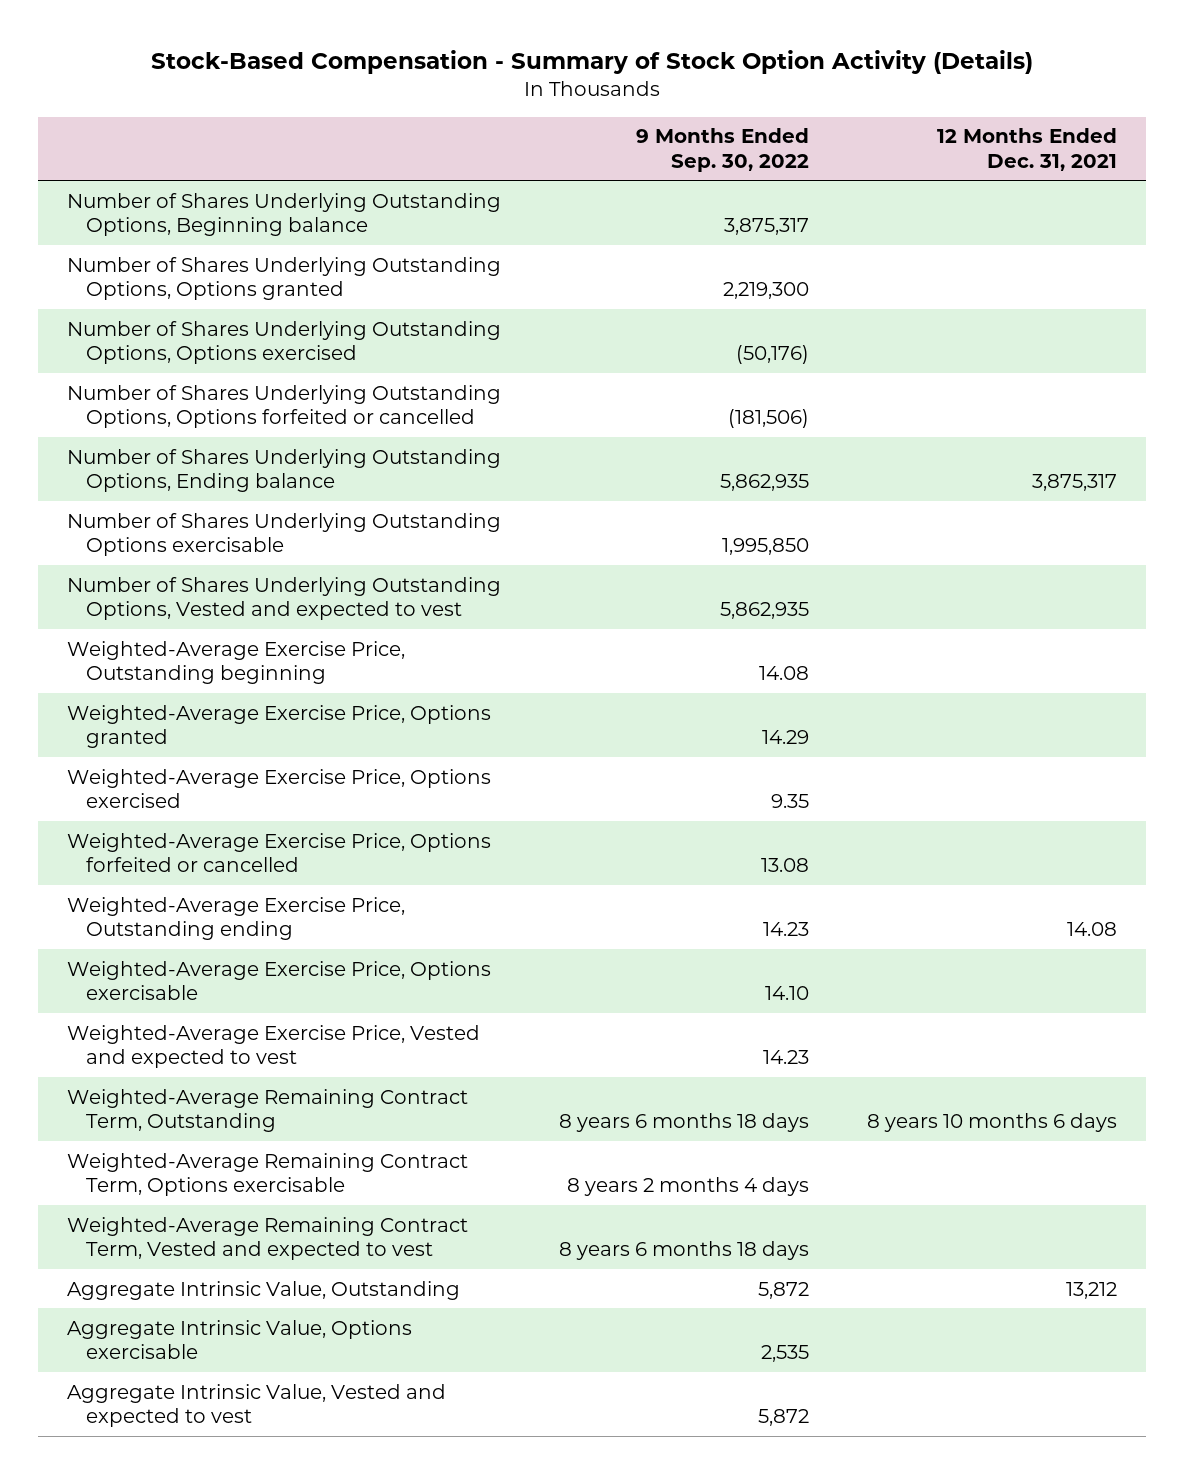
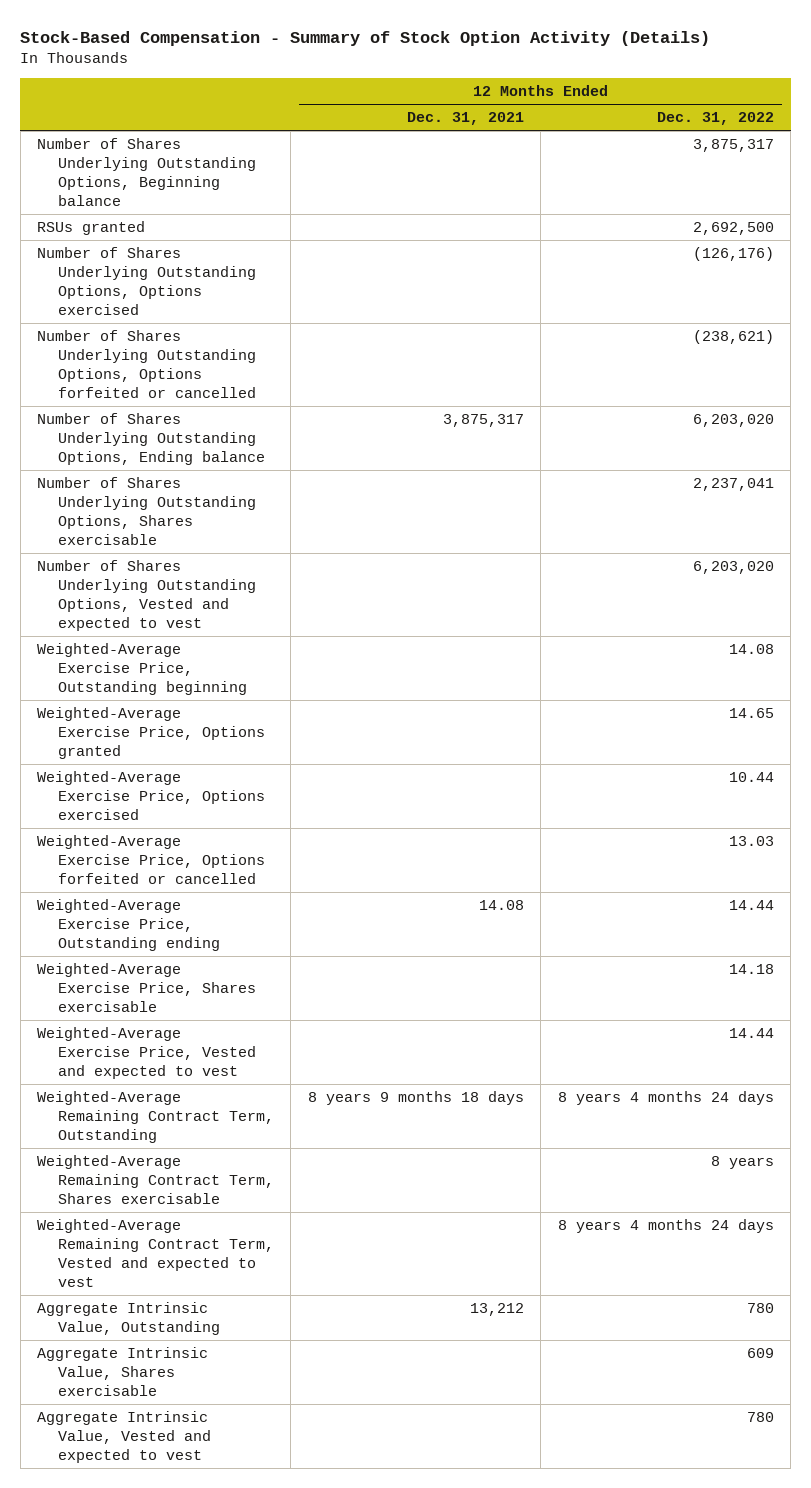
[636,128,810,172] 9 Months Ended Sep. 30, 2022 -> none
none -> [656,112,774,126] Dec. 31, 2022
[67,256,502,301] Number of Shares Underlying Outstanding Options, Options granted -> [37,220,146,235] RSUs granted
[67,512,502,557] Number of Shares Underlying Outstanding Options exercisable -> [37,476,256,546] Number of Shares Underlying Outstanding Options, Shares exercisable
[67,960,492,1001] Weighted-Average Exercise Price, Options exercisable -> [37,962,256,1012] Weighted-Average Exercise Price, Shares exercisable
[867,1113,1118,1133] 8 years 10 months 6 days -> [307,1090,524,1105] 8 years 9 months 18 days
[67,1152,469,1197] Weighted-Average Remaining Contract Term, Options exercisable -> [37,1154,274,1204] Weighted-Average Remaining Contract Term, Shares exercisable
[67,1319,413,1360] Aggregate Intrinsic Value, Options exercisable -> [37,1346,209,1396] Aggregate Intrinsic Value, Shares exercisable

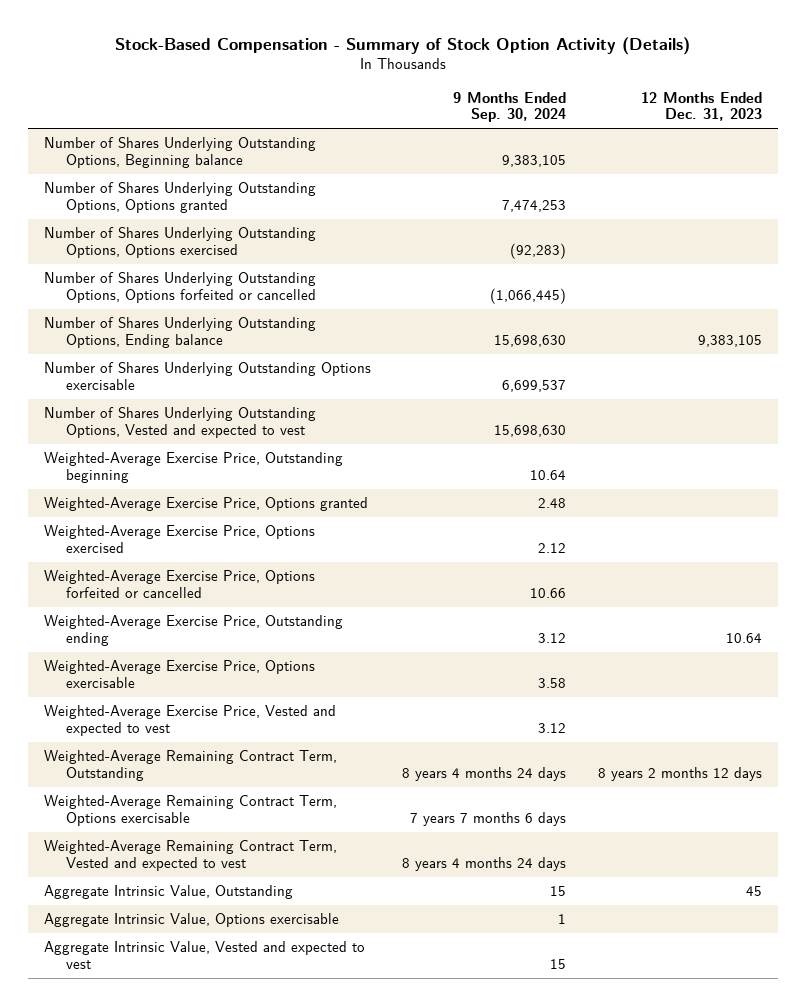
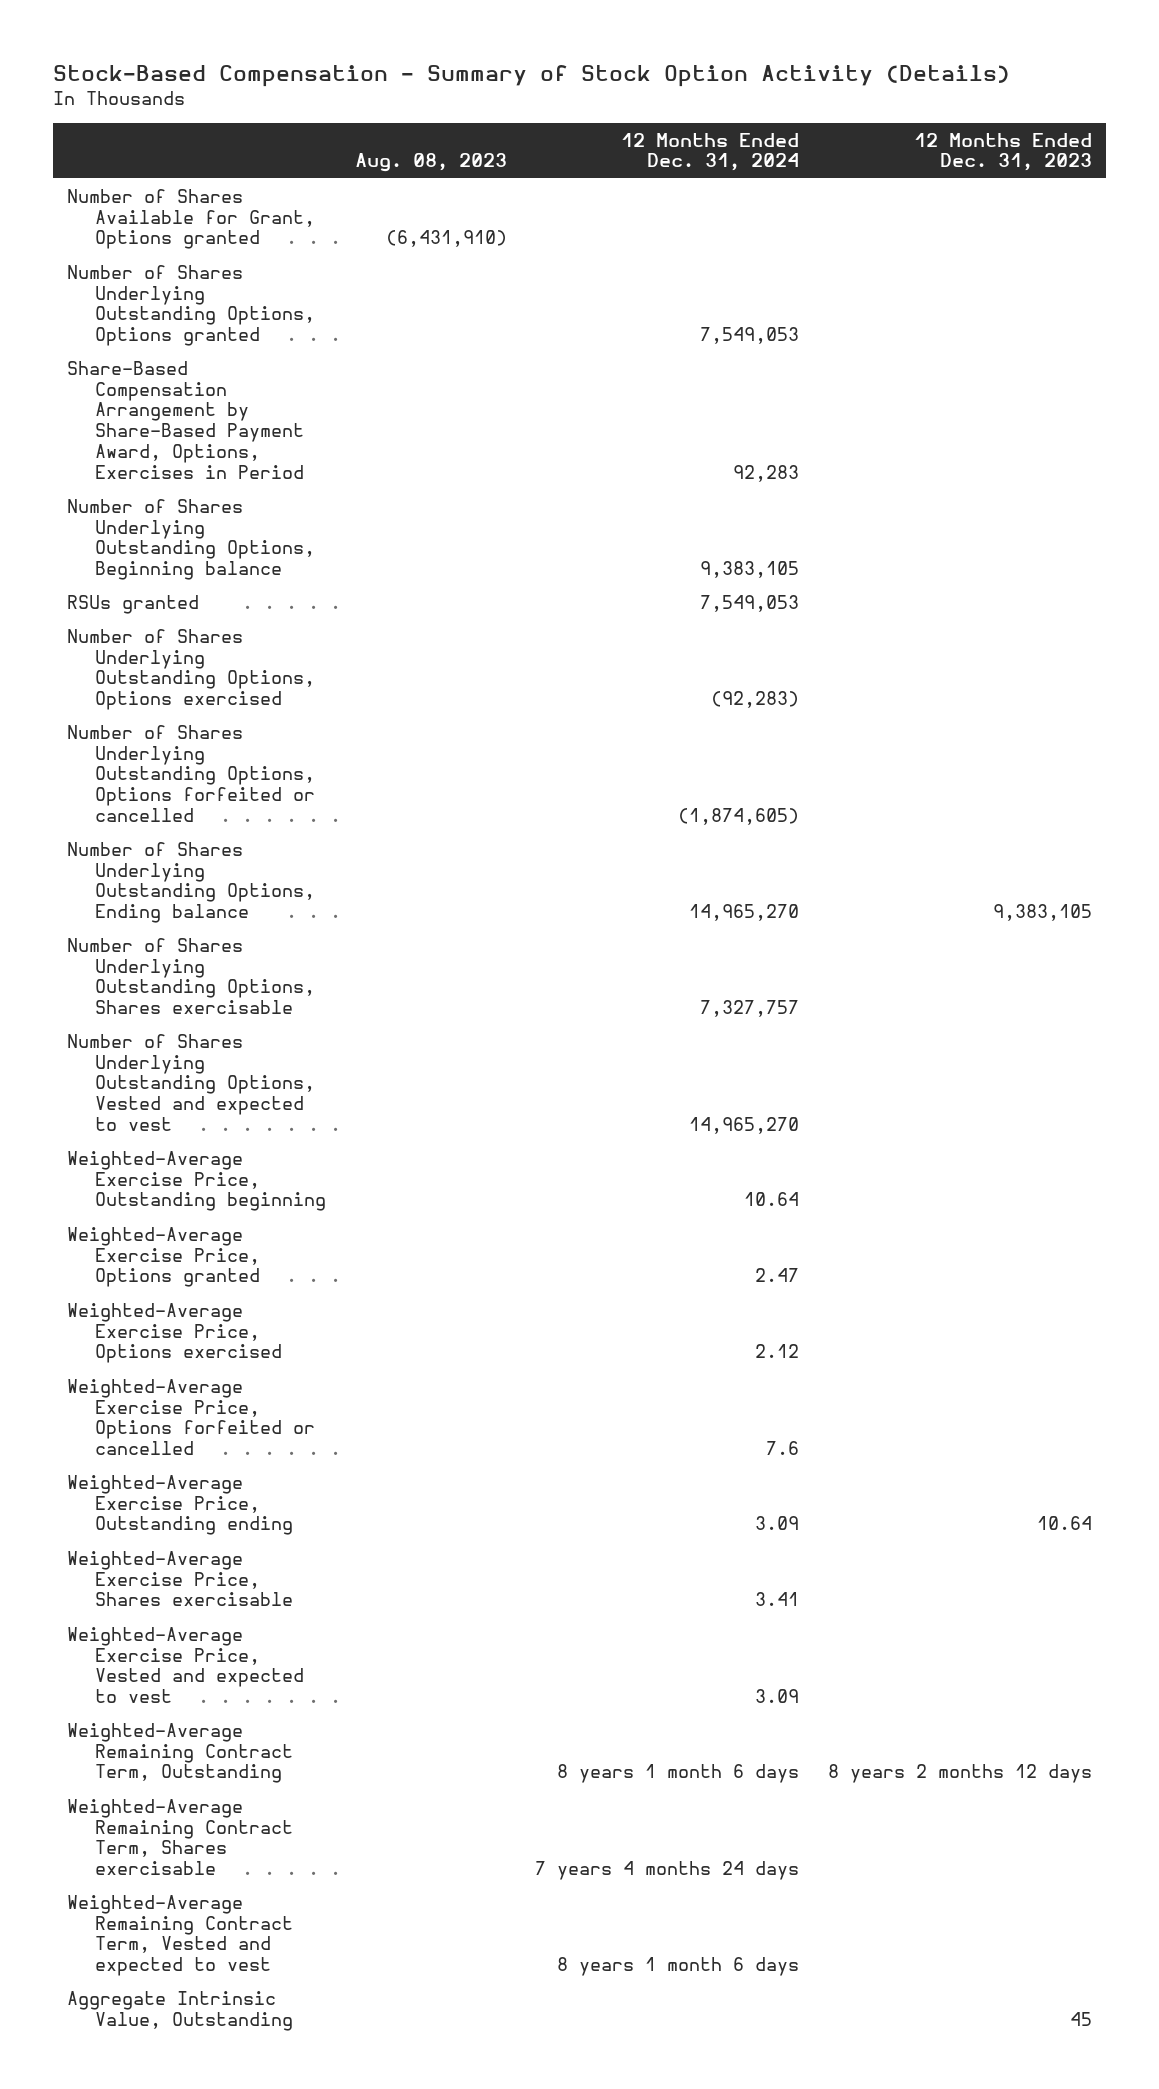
[453,91,567,123] 9 Months Ended Sep. 30, 2024 -> none
none -> [354,153,507,173] Aug. 08, 2023
none -> [621,132,800,172] 12 Months Ended Dec. 31, 2024
none -> [67,188,316,250] Number of Shares Available for Grant, Options granted
none -> [67,360,305,479] Share-Based Compensation Arrangement by Share-Based Payment Award, Options, Exercises in Period
[43,137,316,168] Number of Shares Underlying Outstanding Options, Beginning balance -> [67,498,316,581] Number of Shares Underlying Outstanding Options, Beginning balance
none -> [67,594,200,614] RSUs granted
[43,362,371,390] Number of Shares Underlying Outstanding Options exercisable -> [67,937,316,1015] Number of Shares Underlying Outstanding Options, Shares exercisable
[43,660,315,688] Weighted-Average Exercise Price, Options exercisable -> [67,1550,294,1607] Weighted-Average Exercise Price, Shares exercisable
[43,795,337,826] Weighted-Average Remaining Contract Term, Options exercisable -> [67,1798,294,1876] Weighted-Average Remaining Contract Term, Shares exercisable
[43,913,339,928] Aggregate Intrinsic Value, Options exercisable -> none
[43,941,365,969] Aggregate Intrinsic Value, Vested and expected to vest -> none

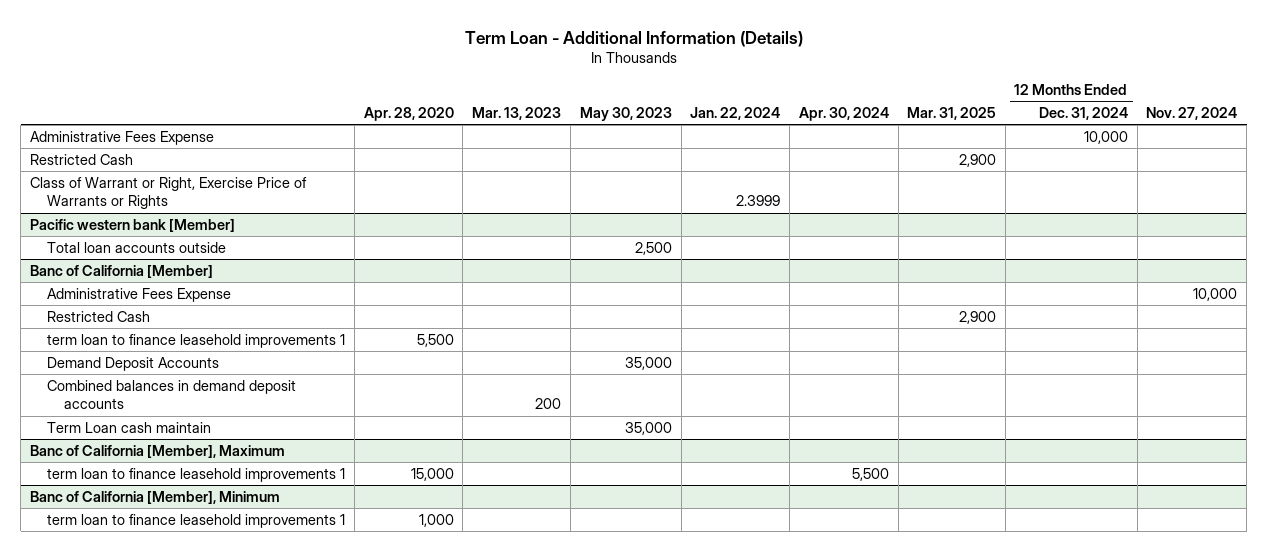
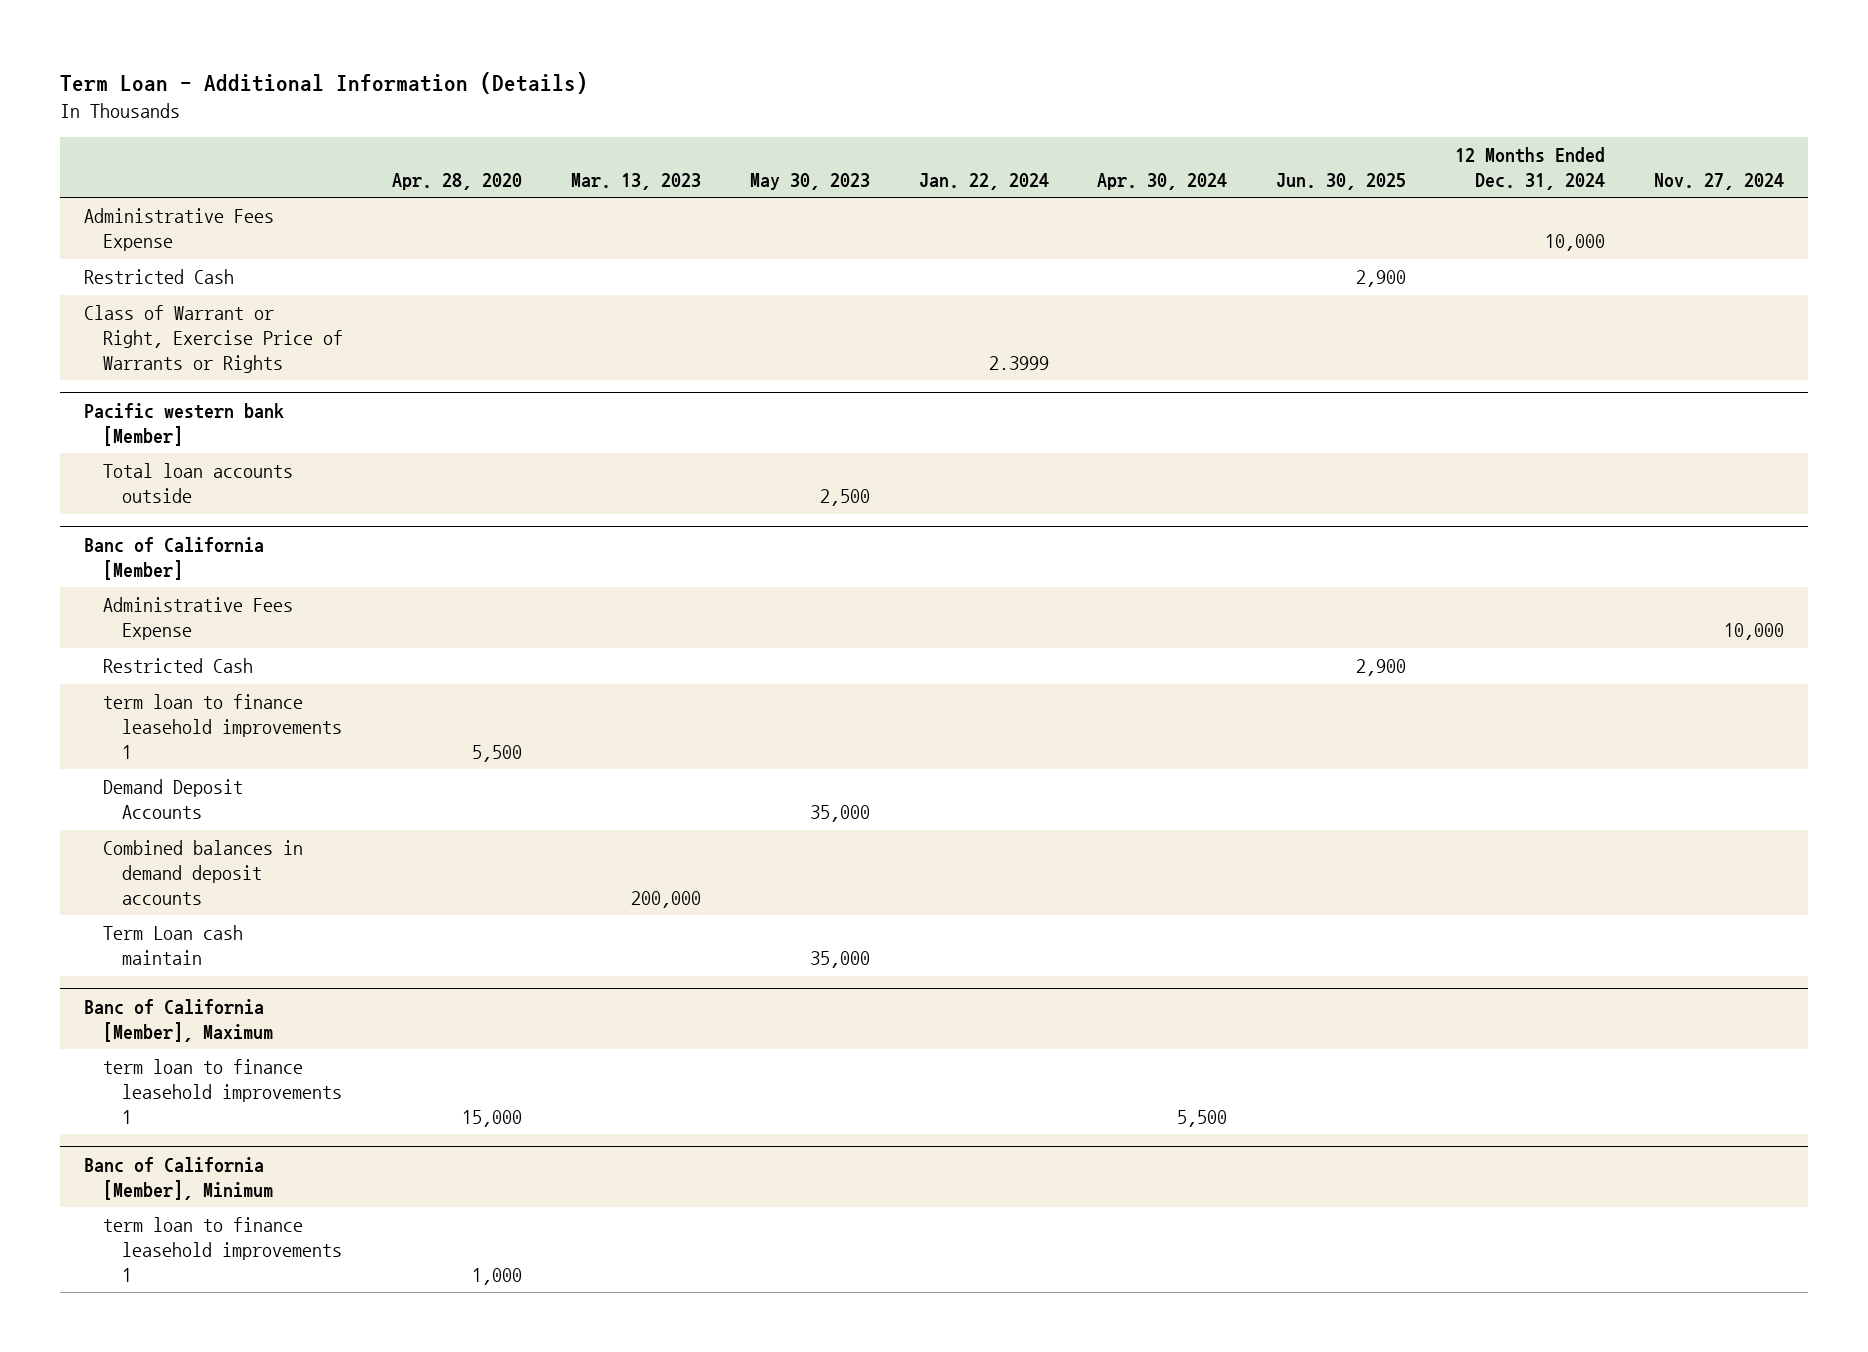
[907,107,997,121] Mar. 31, 2025 -> none
none -> [1276,172,1407,190] Jun. 30, 2025
[535,398,562,410] 200 -> [630,890,701,908] 200,000

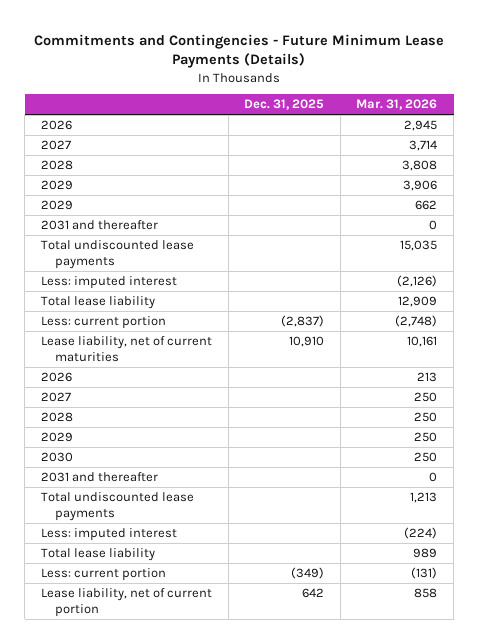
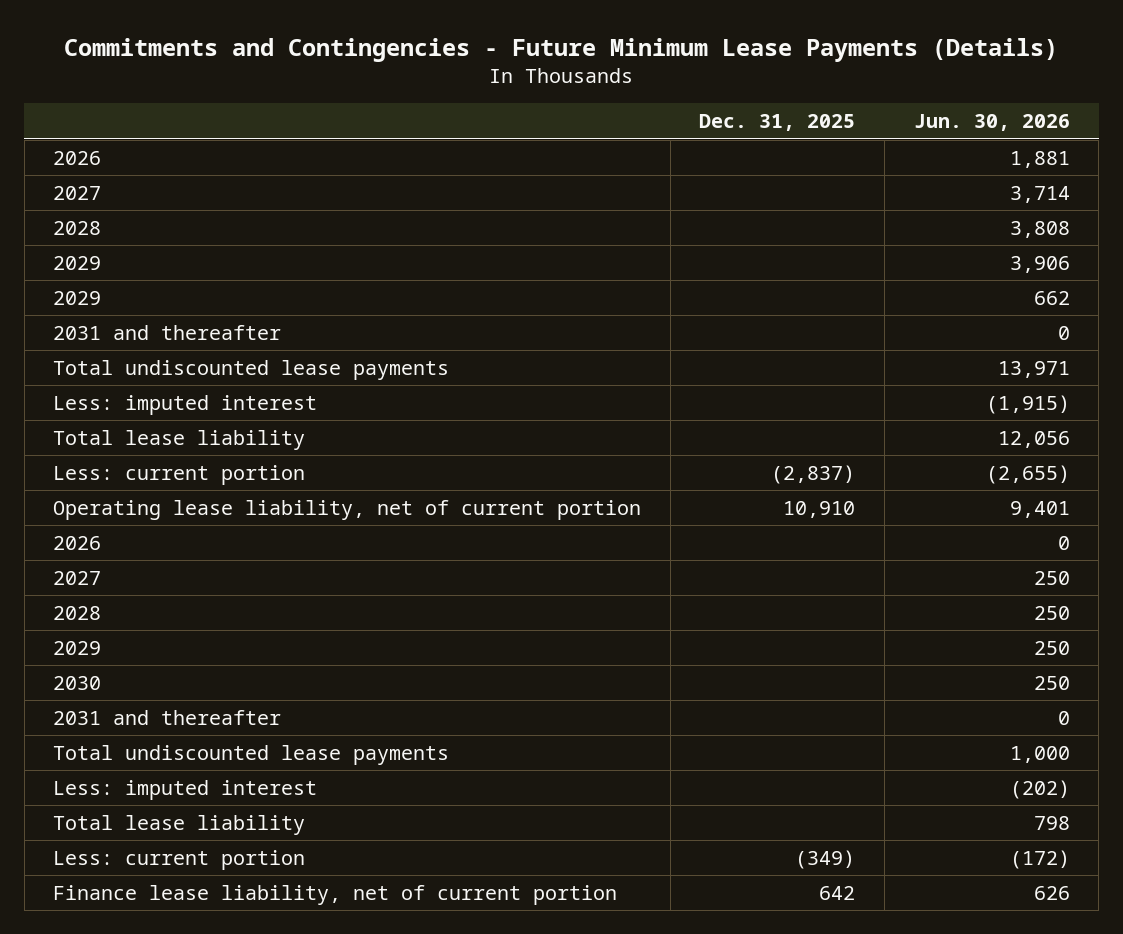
[356,99,438,111] Mar. 31, 2026 -> none
none -> [913,114,1070,132] Jun. 30, 2026
[40,335,212,363] Lease liability, net of current maturities -> [53,500,642,521] Operating lease liability, net of current portion
[40,587,212,618] Lease liability, net of current portion -> [53,885,618,906] Finance lease liability, net of current portion

